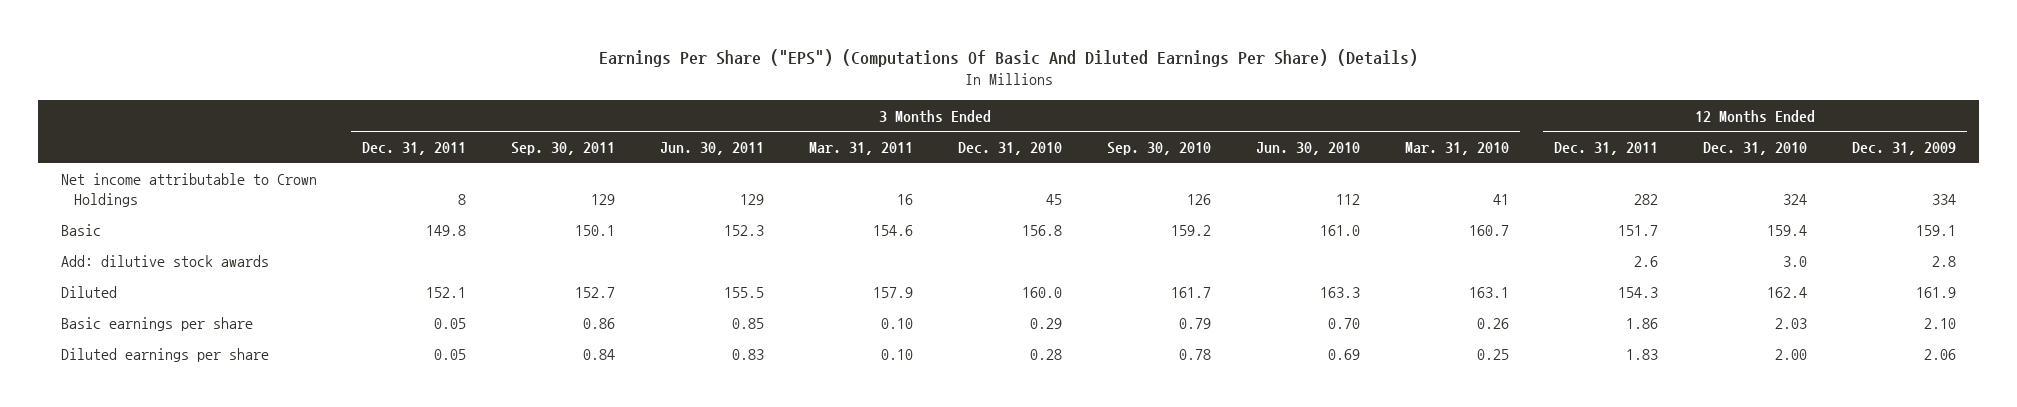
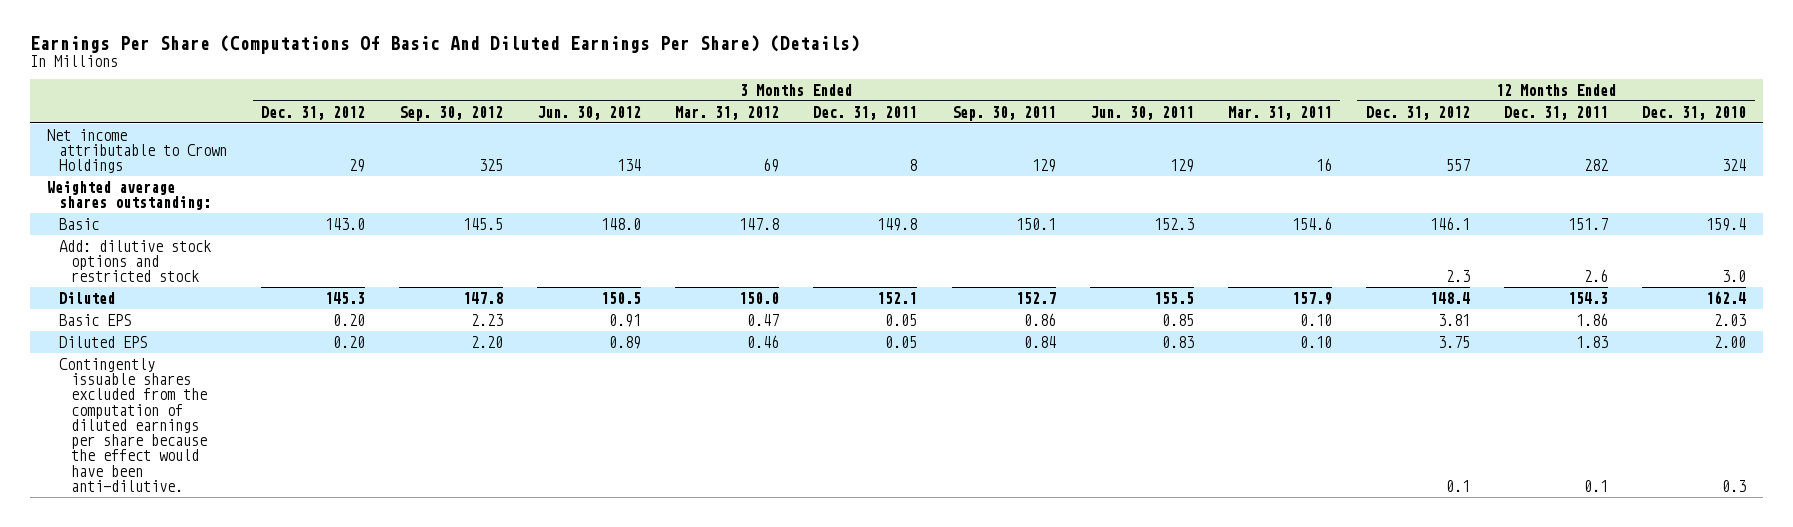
[598,48,1418,67] Earnings Per Share ("EPS") (Computations Of Basic And Diluted Earnings Per Share) (Details) -> [29,34,860,54] Earnings Per Share (Computations Of Basic And Diluted Earnings Per Share) (Details)
[957,141,1062,155] Dec. 31, 2010 -> none
[1107,141,1212,155] Sep. 30, 2010 -> none
[1256,141,1361,155] Jun. 30, 2010 -> none
[1405,141,1510,155] Mar. 31, 2010 -> none
[1852,141,1957,155] Dec. 31, 2009 -> none
none -> [261,105,366,120] Dec. 31, 2012
none -> [399,105,504,121] Sep. 30, 2012
none -> [537,105,642,120] Jun. 30, 2012
none -> [675,105,780,120] Mar. 31, 2012
none -> [1365,105,1470,120] Dec. 31, 2012
none -> [46,180,211,210] Weighted average shares outstanding:
[60,254,269,267] Add: dilutive stock awards -> [58,239,211,283] Add: dilutive stock options and restricted stock
[60,316,253,331] Basic earnings per share -> [58,313,131,326] Basic EPS
[60,347,269,362] Diluted earnings per share -> [58,335,147,348] Diluted EPS
none -> [58,357,207,493] Contingently issuable shares excluded from the computation of diluted earnings per share because the effect would have been anti-dilutive.

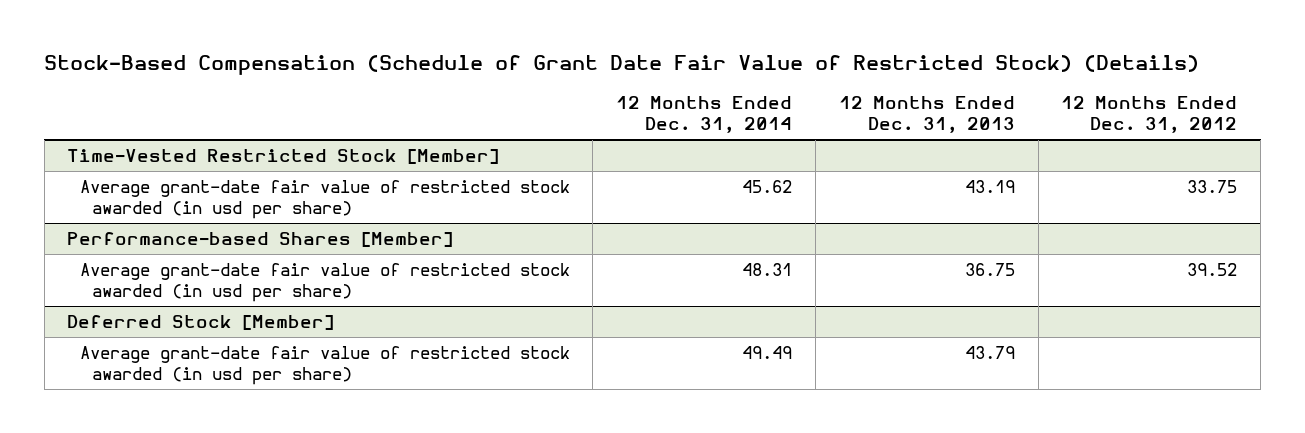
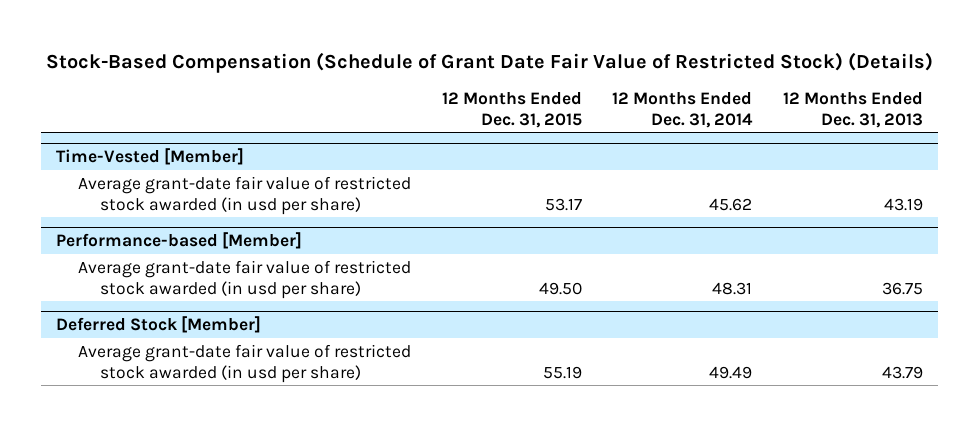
[1061,95,1238,133] 12 Months Ended Dec. 31, 2012 -> none
none -> [441,91,582,128] 12 Months Ended Dec. 31, 2015
[67,148,500,164] Time-Vested Restricted Stock [Member] -> [56,148,245,166] Time-Vested [Member]
[67,231,454,247] Performance-based Shares [Member] -> [56,232,303,250] Performance-based [Member]

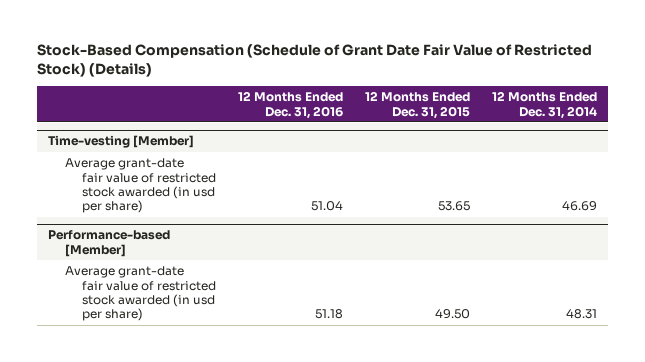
[783,91,924,128] 12 Months Ended Dec. 31, 2013 -> none
none -> [237,91,343,119] 12 Months Ended Dec. 31, 2016
[56,148,245,166] Time-Vested [Member] -> [47,135,194,149] Time-vesting [Member]
[544,197,582,211] 53.17 -> [438,201,471,212] 53.65
[709,197,753,211] 45.62 -> [562,201,598,212] 46.69
[56,316,262,334] Deferred Stock [Member] -> none
[78,343,412,383] Average grant-date fair value of restricted stock awarded (in usd per share) -> none

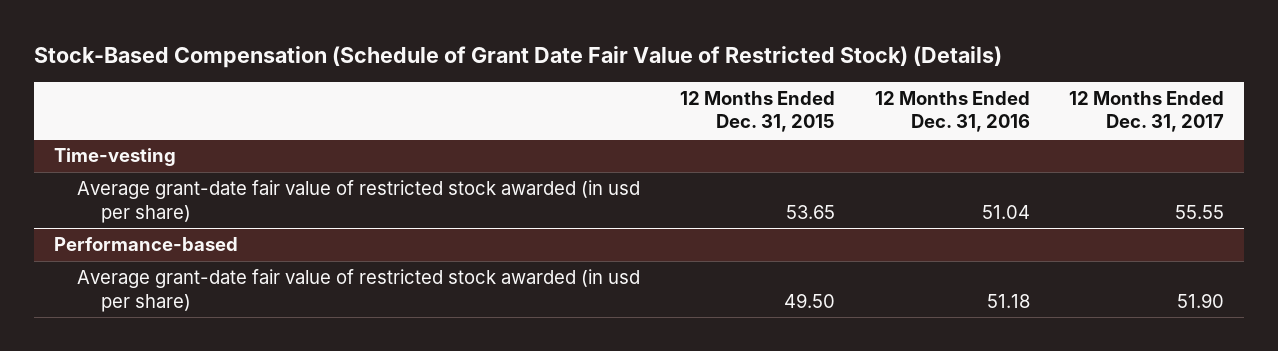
[492,91,598,119] 12 Months Ended Dec. 31, 2014 -> none
none -> [1069,91,1225,133] 12 Months Ended Dec. 31, 2017
[47,135,194,149] Time-vesting [Member] -> [53,148,176,167] Time-vesting
[47,230,170,257] Performance-based [Member] -> [53,237,238,252] Performance-based

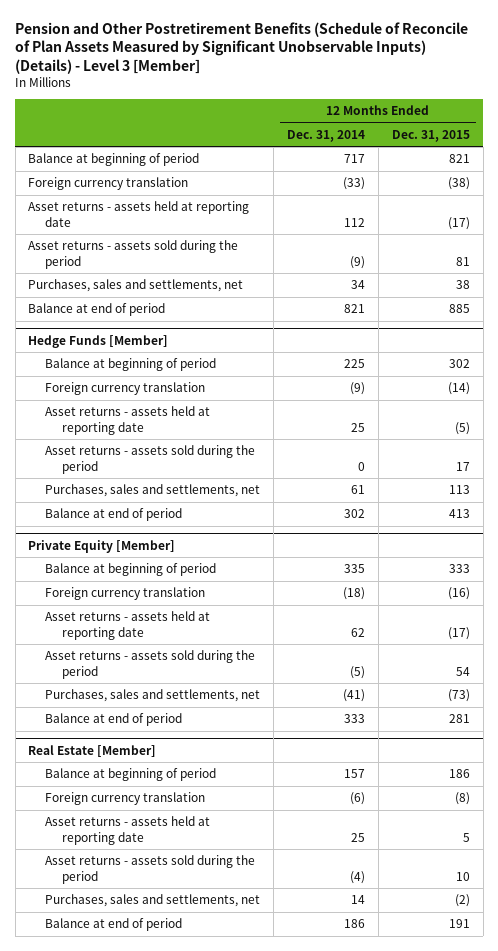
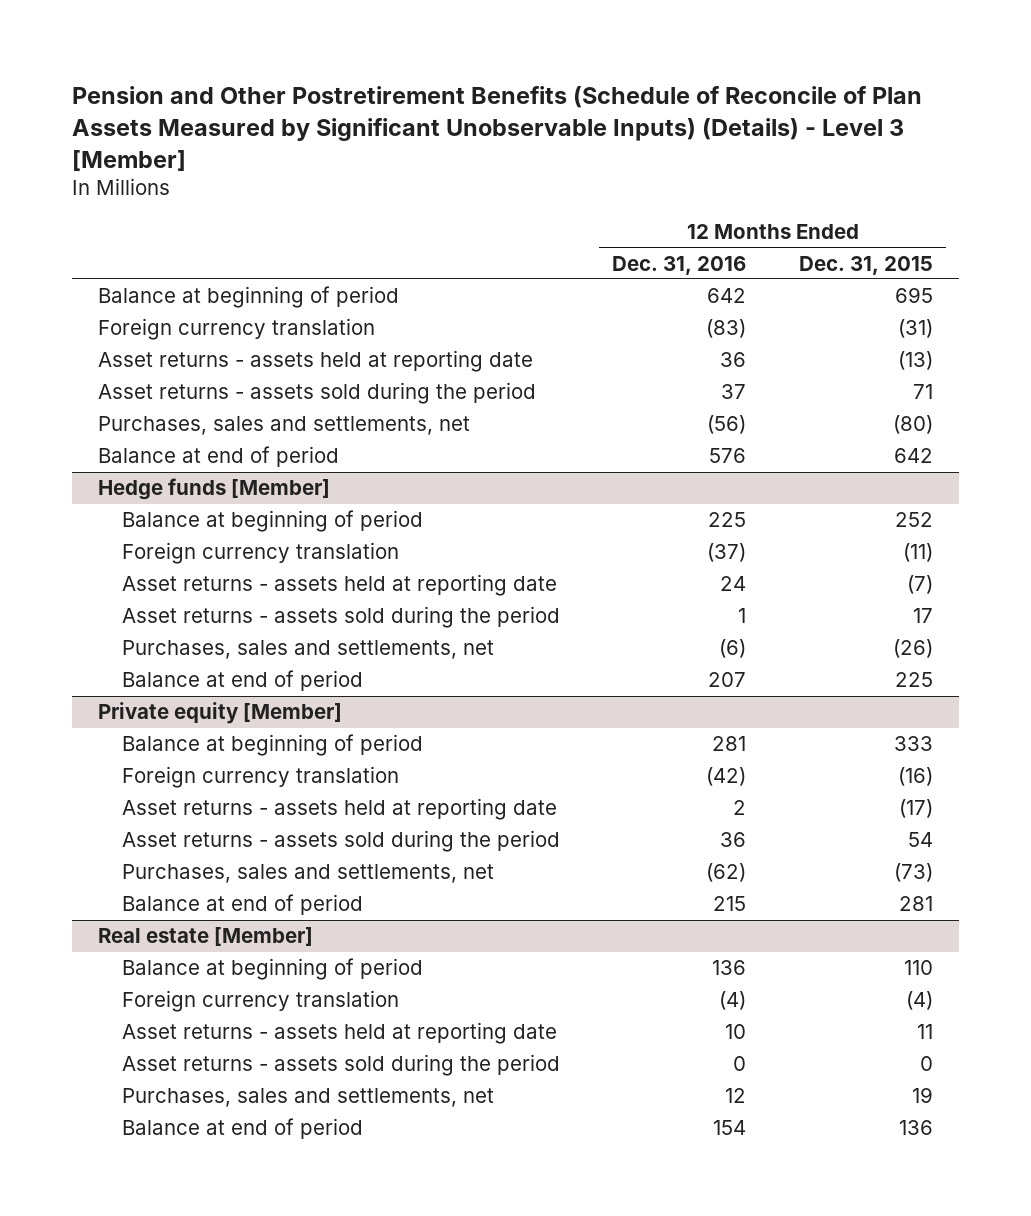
[287,129,366,142] Dec. 31, 2014 -> none
none -> [612,255,747,275] Dec. 31, 2016
[448,154,470,164] 821 -> [895,287,934,304] 695
[447,177,470,191] (38) -> [898,319,934,339] (31)
[447,216,470,230] (17) -> [898,351,934,371] (13)
[455,256,470,266] 81 -> [913,384,934,400] 71
[455,280,470,290] 38 -> [893,415,934,435] (80)
[448,304,470,314] 885 -> [894,448,934,464] 642
[28,334,169,348] Hedge Funds [Member] -> [98,478,331,501] Hedge funds [Member]
[448,359,470,369] 302 -> [895,512,934,528] 252
[447,382,470,396] (14) -> [903,543,934,563] (11)
[454,421,470,435] (5) -> [907,575,934,595] (7)
[448,485,470,495] 113 -> [893,639,934,659] (26)
[448,509,470,519] 413 -> [895,672,934,688] 225
[28,539,176,553] Private Equity [Member] -> [98,702,343,725] Private equity [Member]
[28,744,157,757] Real Estate [Member] -> [98,927,314,947] Real estate [Member]
[448,769,470,779] 186 -> [904,960,934,976] 110
[454,792,470,806] (8) -> [906,991,934,1011] (4)
[462,832,470,842] 5 -> [917,1024,934,1040] 11
[455,871,470,881] 10 -> [920,1056,934,1072] 0
[454,894,470,908] (2) -> [912,1087,934,1104] 19
[448,919,470,929] 191 -> [899,1120,934,1136] 136

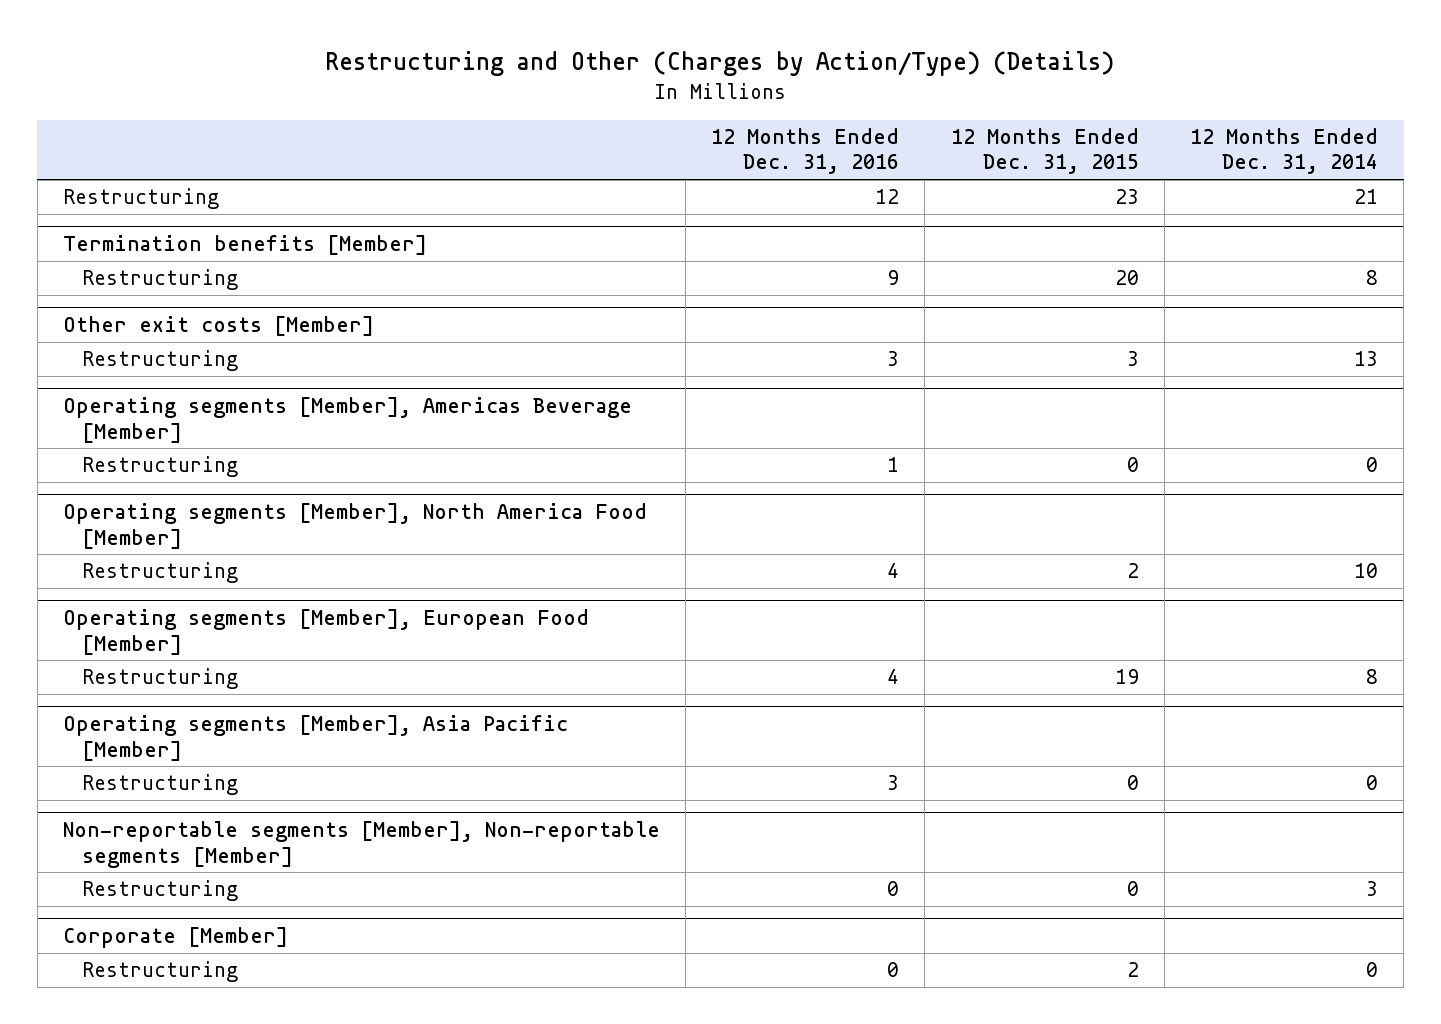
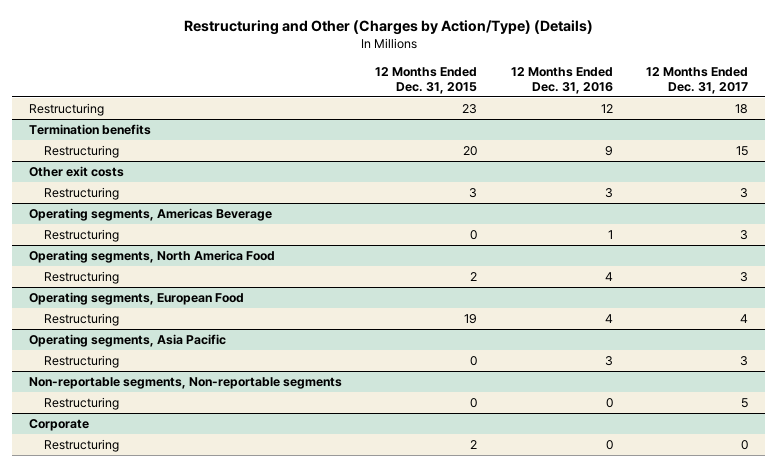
[1189,127,1378,175] 12 Months Ended Dec. 31, 2014 -> none
none -> [646,66,749,94] 12 Months Ended Dec. 31, 2017
[63,234,428,255] Termination benefits [Member] -> [28,123,151,135] Termination benefits
[63,315,375,336] Other exit costs [Member] -> [28,165,124,177] Other exit costs
[63,396,633,443] Operating segments [Member], Americas Beverage [Member] -> [28,207,272,221] Operating segments, Americas Beverage
[63,502,648,549] Operating segments [Member], North America Food [Member] -> [28,249,275,263] Operating segments, North America Food
[63,608,590,655] Operating segments [Member], European Food [Member] -> [28,291,244,305] Operating segments, European Food
[63,714,569,761] Operating segments [Member], Asia Pacific [Member] -> [28,333,226,347] Operating segments, Asia Pacific
[63,820,661,868] Non-reportable segments [Member], Non-reportable segments [Member] -> [28,376,342,389] Non-reportable segments, Non-reportable segments
[63,926,289,948] Corporate [Member] -> [28,418,89,431] Corporate

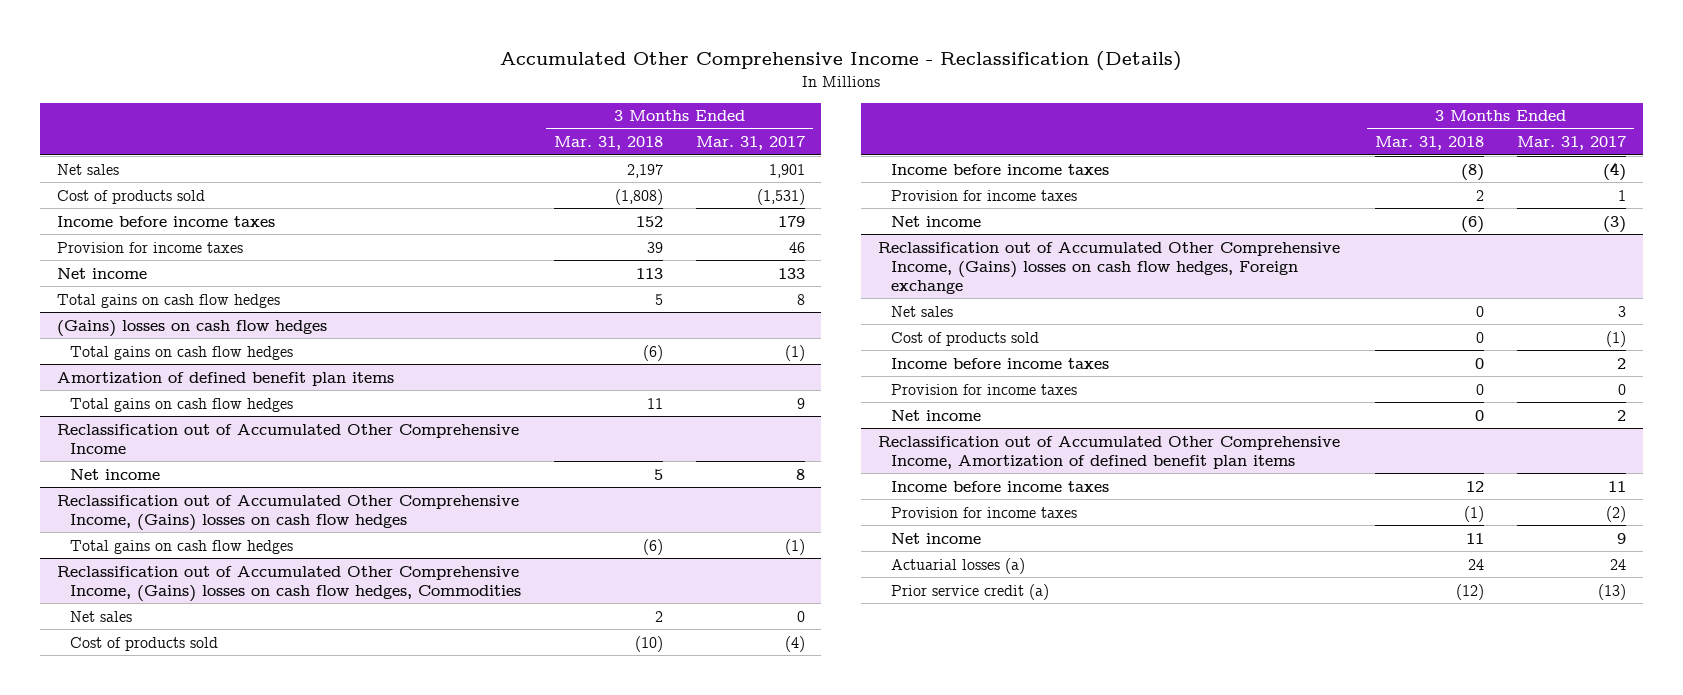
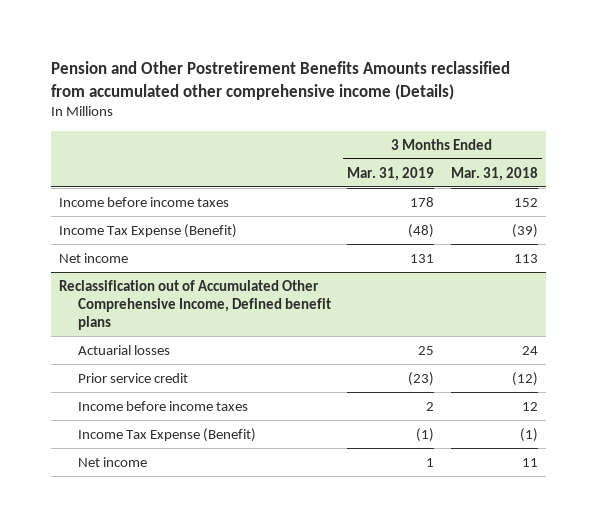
[500,51,1183,72] Accumulated Other Comprehensive Income - Reclassification (Details) -> [50,60,510,100] Pension and Other Postretirement Benefits Amounts reclassified from accumulated other comprehensive income (Details)
[695,136,805,151] Mar. 31, 2017 -> none
none -> [347,166,435,181] Mar. 31, 2019
[56,163,119,175] Net sales -> none
[56,189,205,204] Cost of products sold -> none
[56,241,243,253] Provision for income taxes -> [59,223,238,238] Income Tax Expense (Benefit)
[647,241,664,253] 39 -> [511,223,538,238] (39)
[56,293,280,308] Total gains on cash flow hedges -> none
[56,319,327,337] (Gains) losses on cash flow hedges -> none
[70,345,294,360] Total gains on cash flow hedges -> none
[56,371,394,386] Amortization of defined benefit plan items -> none
[70,397,294,412] Total gains on cash flow hedges -> none
[56,423,519,454] Reclassification out of Accumulated Other Comprehensive Income -> none
[70,468,161,480] Net income -> none
[56,494,519,531] Reclassification out of Accumulated Other Comprehensive Income, (Gains) losses on cash flow hedges -> none
[70,539,294,554] Total gains on cash flow hedges -> none
[56,565,522,602] Reclassification out of Accumulated Other Comprehensive Income, (Gains) losses on cash flow hedges, Commodities -> none
[70,610,133,622] Net sales -> none
[70,636,219,651] Cost of products sold -> none
[891,163,1110,175] Income before income taxes -> none
[891,189,1078,201] Provision for income taxes -> none
[891,215,982,227] Net income -> none
[877,241,1340,294] Reclassification out of Accumulated Other Comprehensive Income, (Gains) losses on cash flow hedges, Foreign exchange -> none
[891,305,954,317] Net sales -> none
[891,331,1040,346] Cost of products sold -> none
[891,357,1110,369] Income before income taxes -> none
[891,383,1078,395] Provision for income taxes -> none
[891,409,982,421] Net income -> none
[877,435,1340,469] Reclassification out of Accumulated Other Comprehensive Income, Amortization of defined benefit plan items -> [59,279,331,330] Reclassification out of Accumulated Other Comprehensive Income, Defined benefit plans
none -> [77,344,170,355] Actuarial losses
none -> [77,372,188,383] Prior service credit
[891,506,1078,518] Provision for income taxes -> [77,427,256,442] Income Tax Expense (Benefit)
[891,557,1026,574] Actuarial losses (a) -> none
[891,583,1050,600] Prior service credit (a) -> none

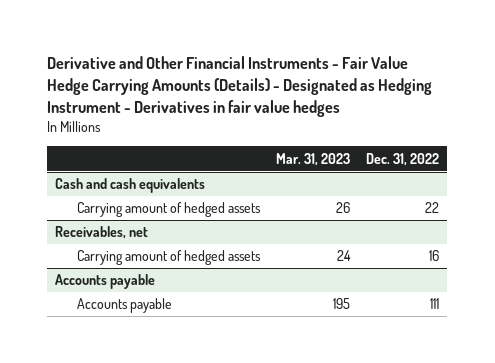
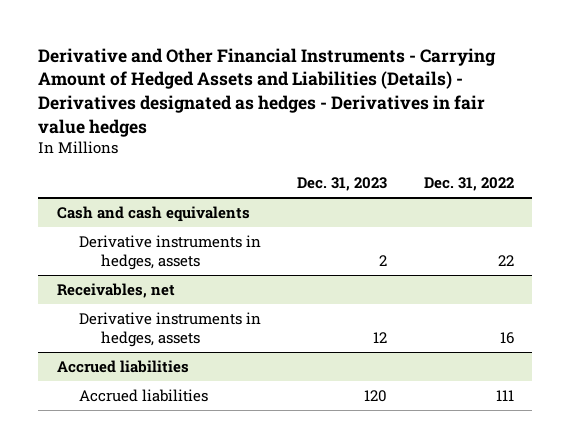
[47,56,433,118] Derivative and Other Financial Instruments - Fair Value Hedge Carrying Amounts (Details) - Designated as Hedging Instrument - Derivatives in fair value hedges -> [38,47,497,137] Derivative and Other Financial Instruments - Carrying Amount of Hedged Assets and Liabilities (Details) - Derivatives designated as hedges - Derivatives in fair value hedges
[275,152,350,166] Mar. 31, 2023 -> none
none -> [297,177,388,192] Dec. 31, 2023
[76,202,261,218] Carrying amount of hedged assets -> [78,235,261,271] Derivative instruments in hedges, assets
[76,250,261,266] Carrying amount of hedged assets -> [78,312,261,348] Derivative instruments in hedges, assets
[55,274,156,290] Accounts payable -> [56,360,189,374] Accrued liabilities
[76,298,172,314] Accounts payable -> [78,389,208,403] Accrued liabilities

